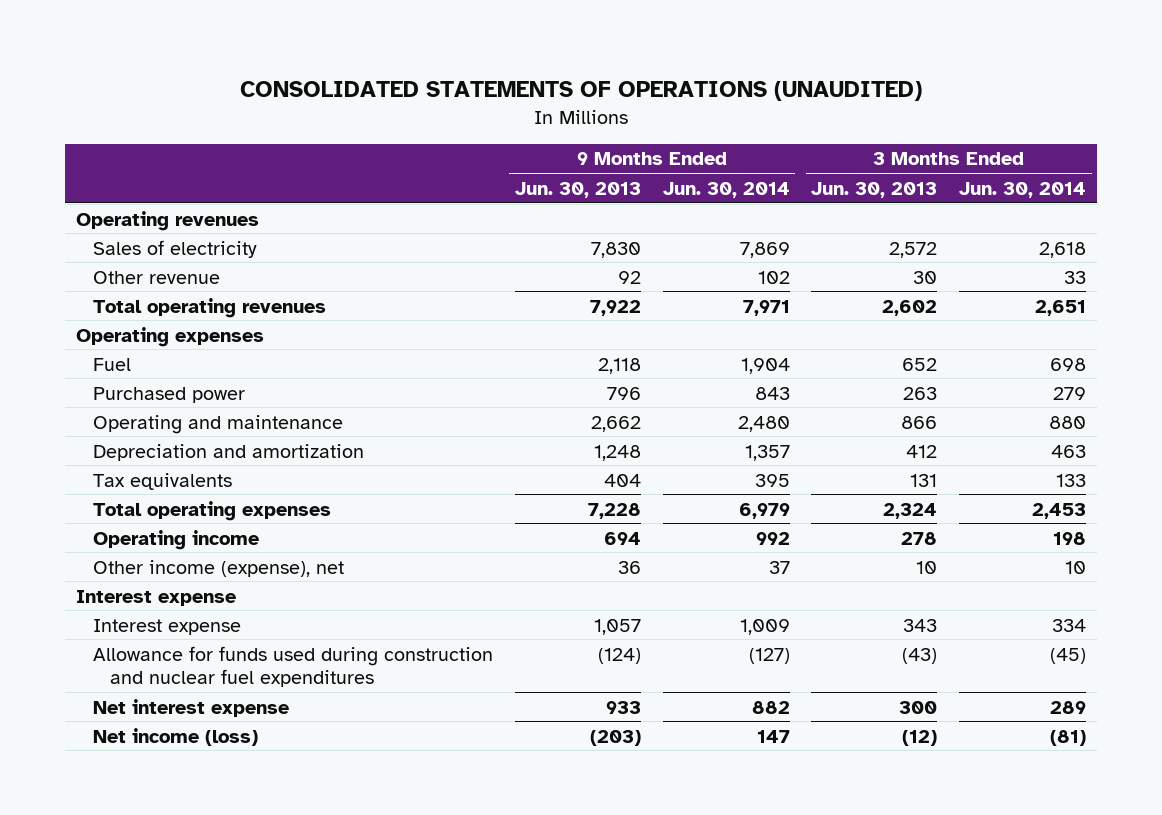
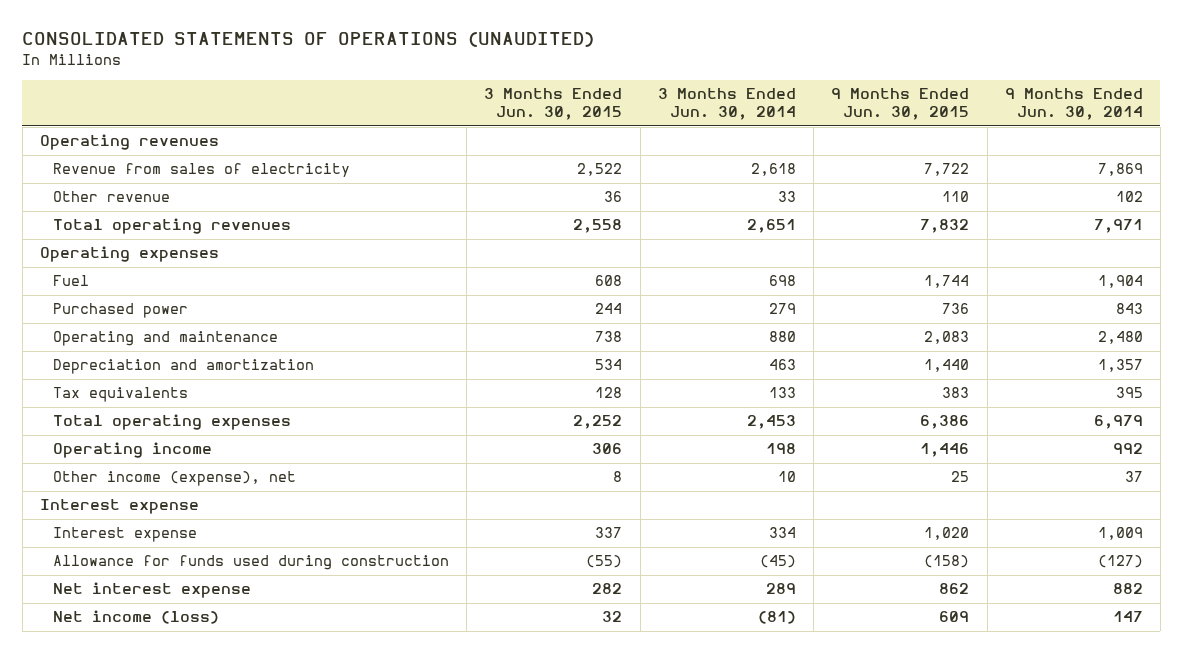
[514,181,641,198] Jun. 30, 2013 -> none
[811,181,938,198] Jun. 30, 2013 -> none
none -> [484,88,623,121] 3 Months Ended Jun. 30, 2015
none -> [831,88,970,121] 9 Months Ended Jun. 30, 2015
[92,239,257,258] Sales of electricity -> [52,163,350,178] Revenue from sales of electricity
[92,645,493,687] Allowance for funds used during construction and nuclear fuel expenditures -> [52,555,449,571] Allowance for funds used during construction

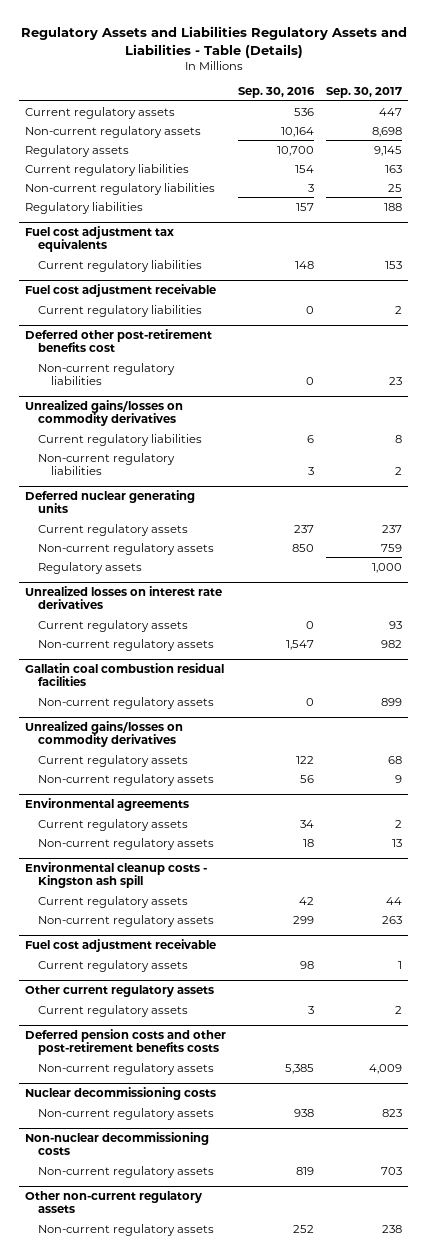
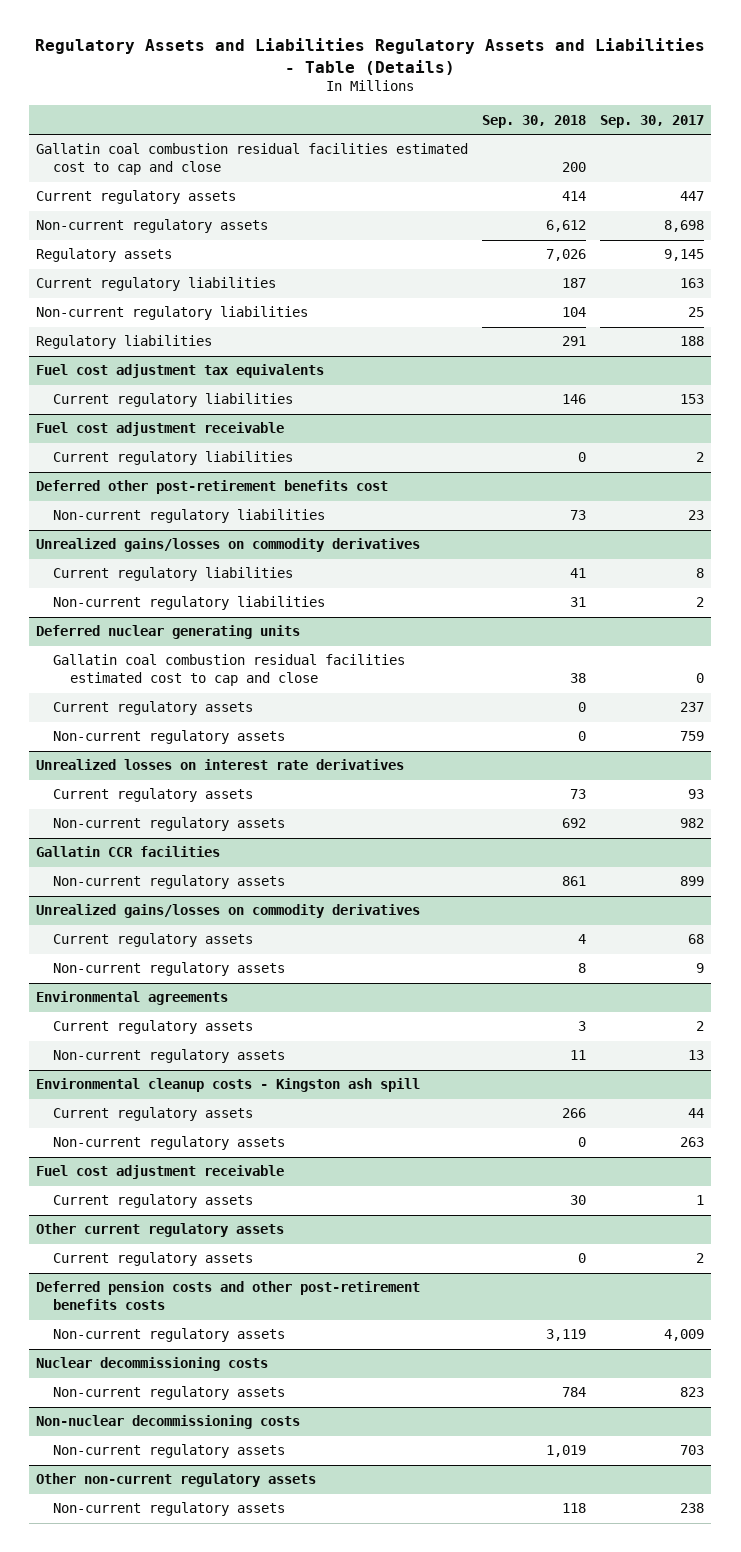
[238,87,316,99] Sep. 30, 2016 -> none
none -> [482,114,587,128] Sep. 30, 2018
none -> [36,143,469,176] Gallatin coal combustion residual facilities estimated cost to cap and close
none -> [53,654,406,687] Gallatin coal combustion residual facilities estimated cost to cap and close
[38,561,143,574] Regulatory assets -> none
[25,663,225,687] Gallatin coal combustion residual facilities -> [36,846,221,858] Gallatin CCR facilities

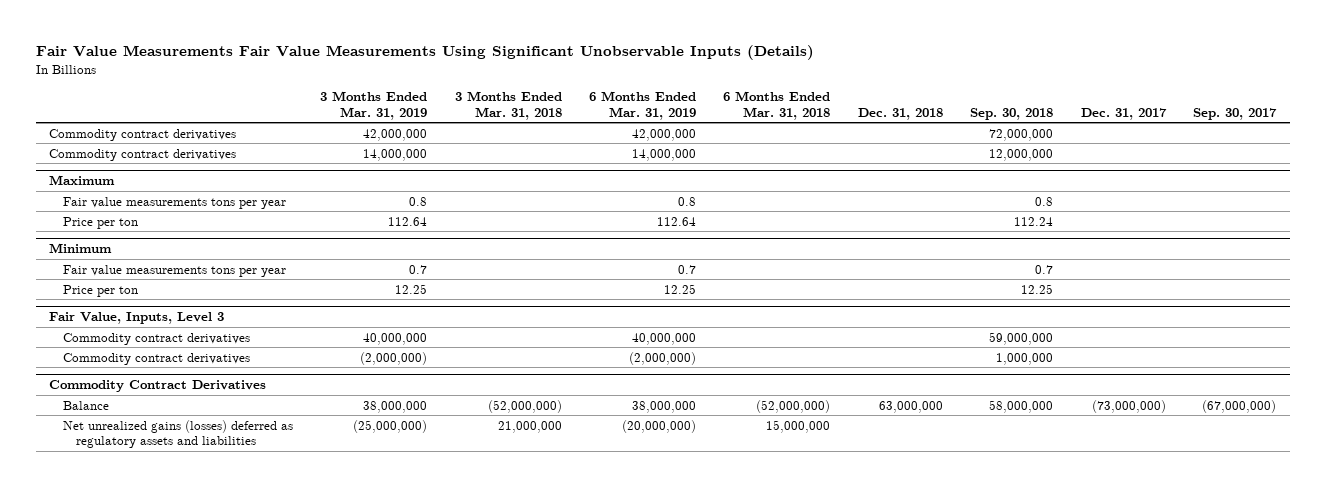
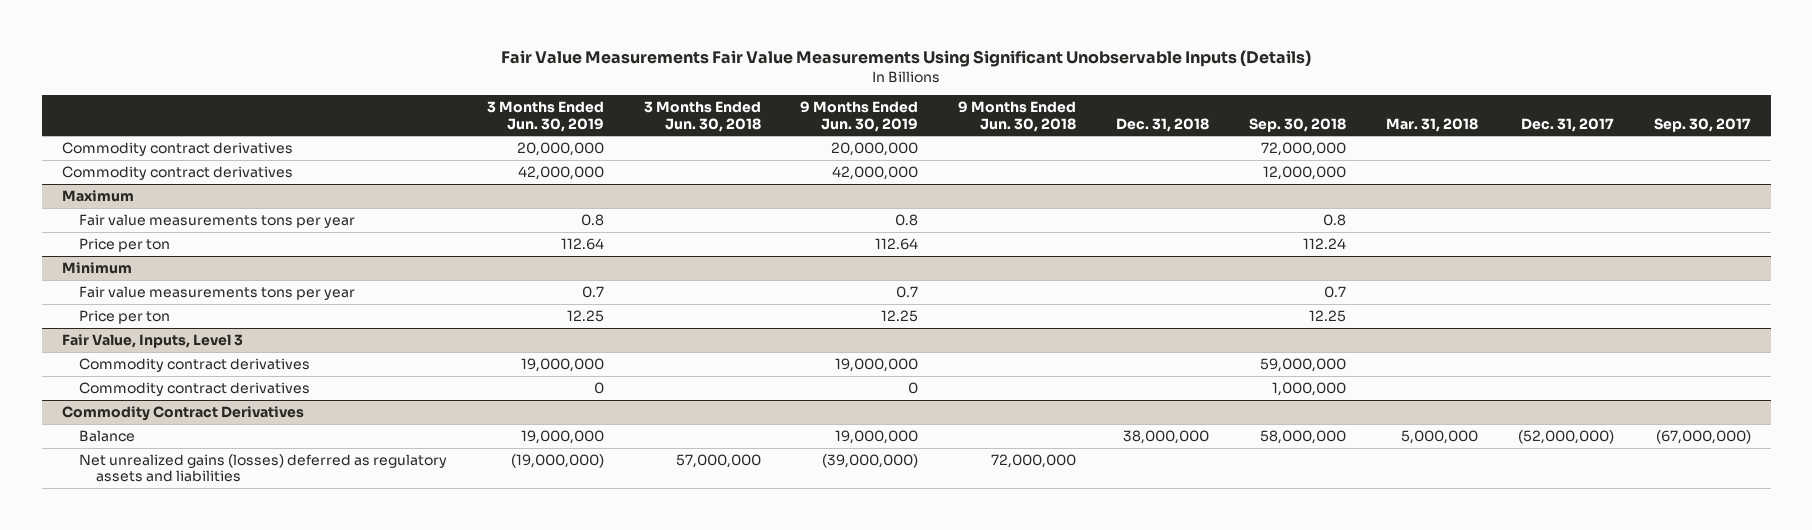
[320,91,428,120] 3 Months Ended Mar. 31, 2019 -> none
[454,91,562,120] 3 Months Ended Mar. 31, 2018 -> none
[588,91,696,120] 6 Months Ended Mar. 31, 2019 -> none
[723,91,831,120] 6 Months Ended Mar. 31, 2018 -> none
none -> [486,101,604,132] 3 Months Ended Jun. 30, 2019
none -> [643,101,761,132] 3 Months Ended Jun. 30, 2018
none -> [800,101,919,132] 9 Months Ended Jun. 30, 2019
none -> [958,101,1077,132] 9 Months Ended Jun. 30, 2018
none -> [1385,117,1478,132] Mar. 31, 2018
[878,400,943,413] 63,000,000 -> [1123,429,1210,444] 38,000,000
[1091,399,1166,413] (73,000,000) -> [1517,429,1614,444] (52,000,000)

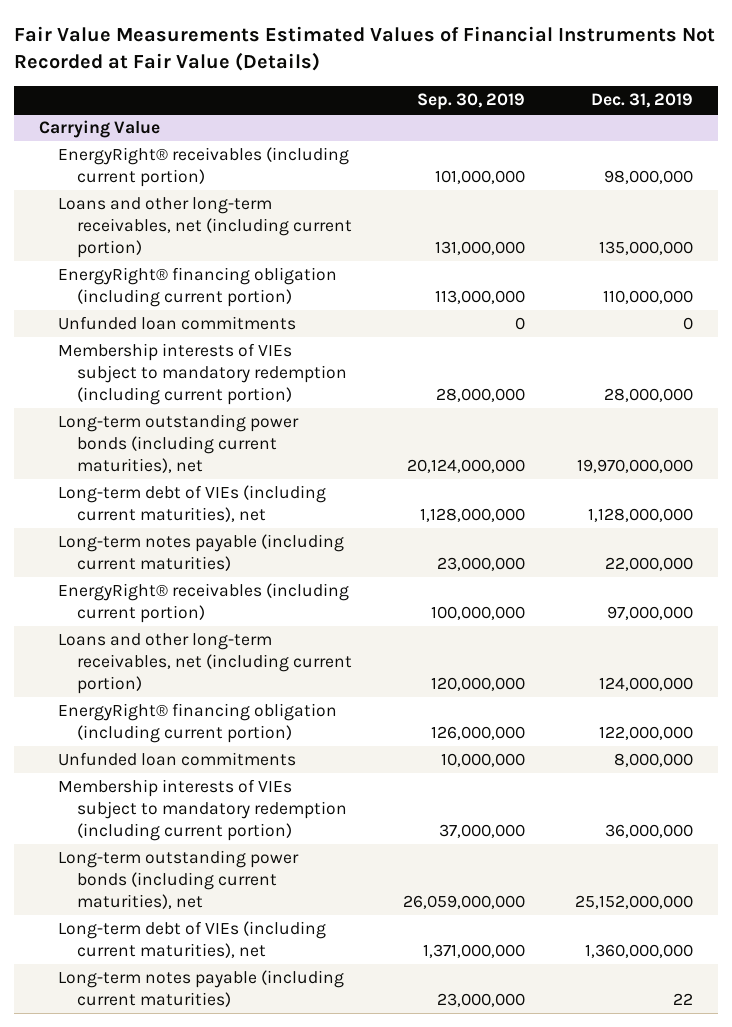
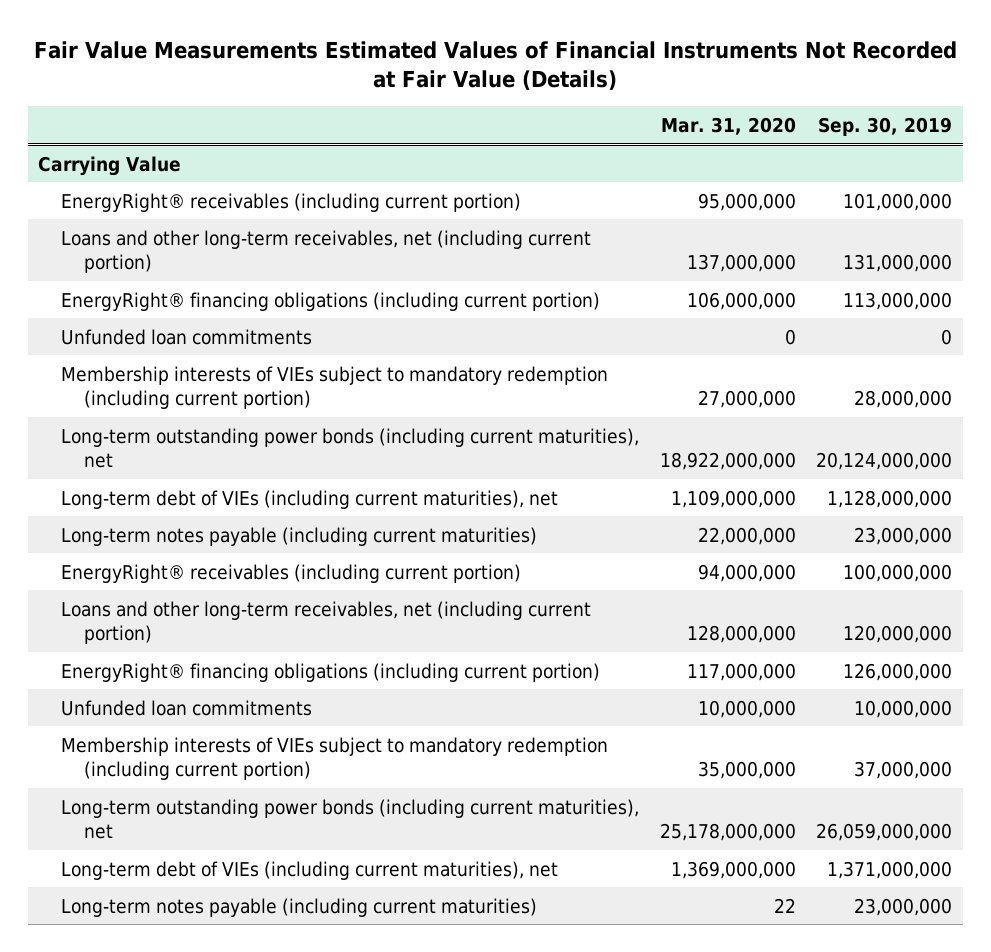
[590,93,693,109] Dec. 31, 2019 -> none
none -> [660,116,796,135] Mar. 31, 2020
[58,267,338,308] EnergyRight® financing obligation (including current portion) -> [61,291,601,311] EnergyRight® financing obligations (including current portion)
[58,703,338,744] EnergyRight® financing obligation (including current portion) -> [61,662,601,682] EnergyRight® financing obligations (including current portion)

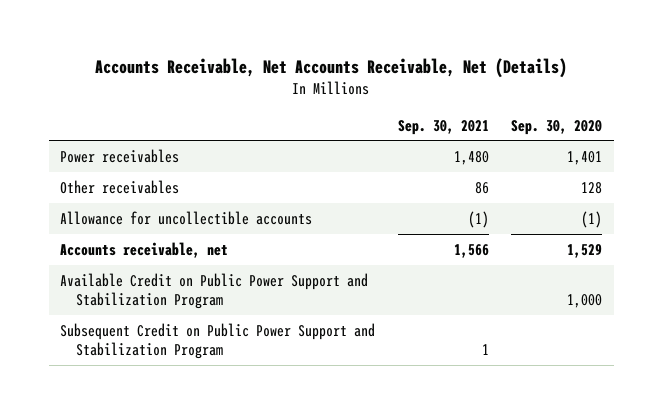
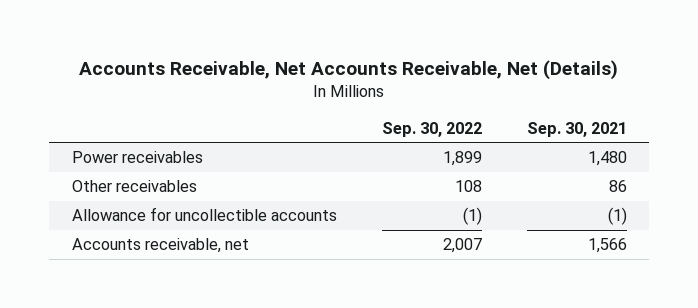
[511,119,603,135] Sep. 30, 2020 -> none
none -> [381,121,482,137] Sep. 30, 2022
[60,272,369,310] Available Credit on Public Power Support and Stabilization Program -> none
[60,322,376,360] Subsequent Credit on Public Power Support and Stabilization Program -> none

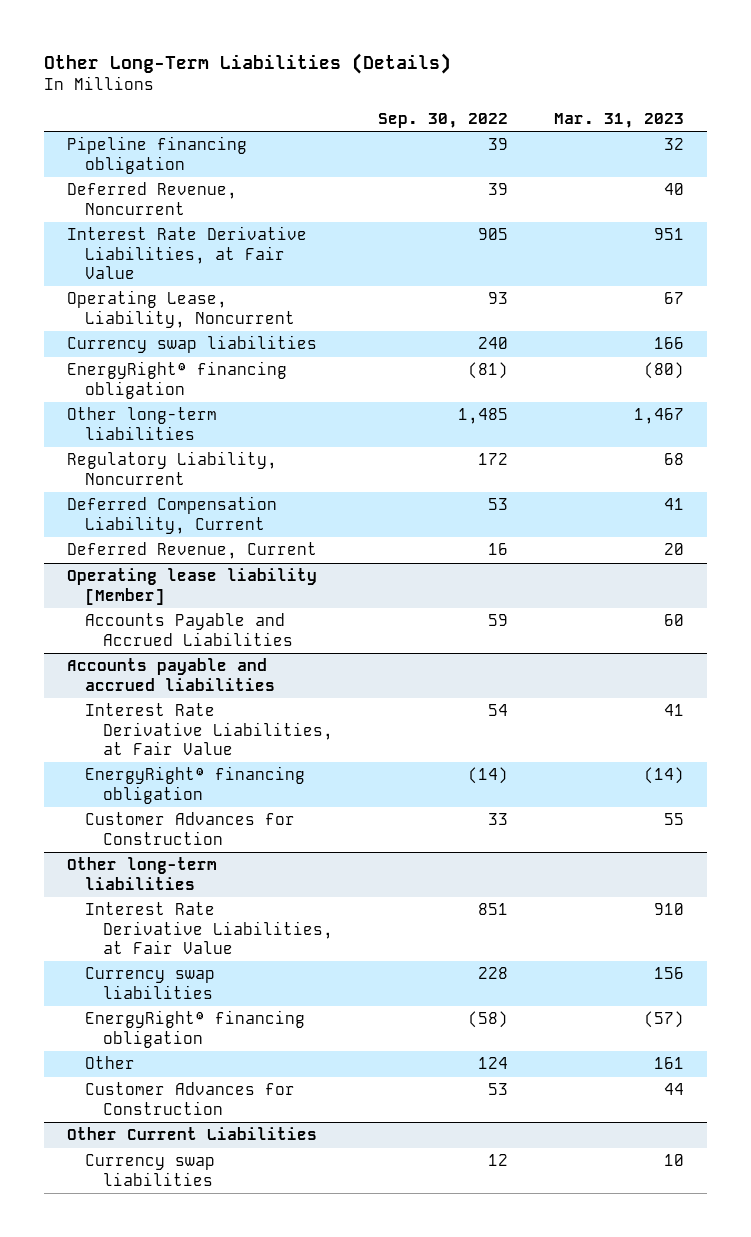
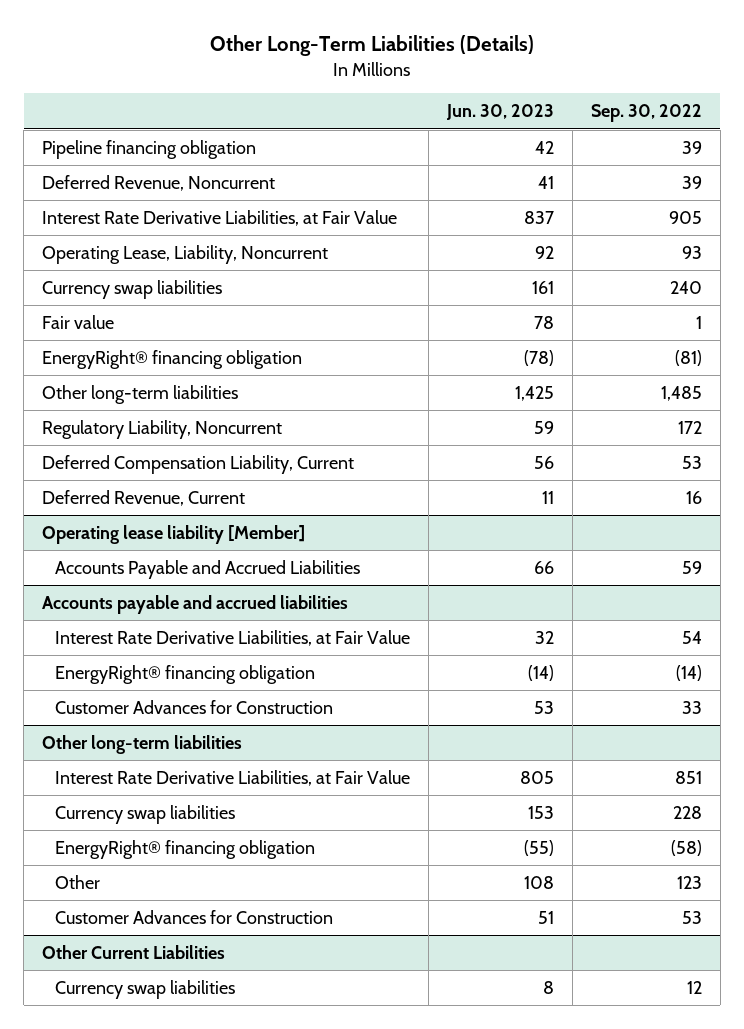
[553,112,684,128] Mar. 31, 2023 -> none
none -> [446,104,555,121] Jun. 30, 2023
none -> [41,314,114,329] Fair value
[478,1057,509,1070] 124 -> [676,875,702,889] 123

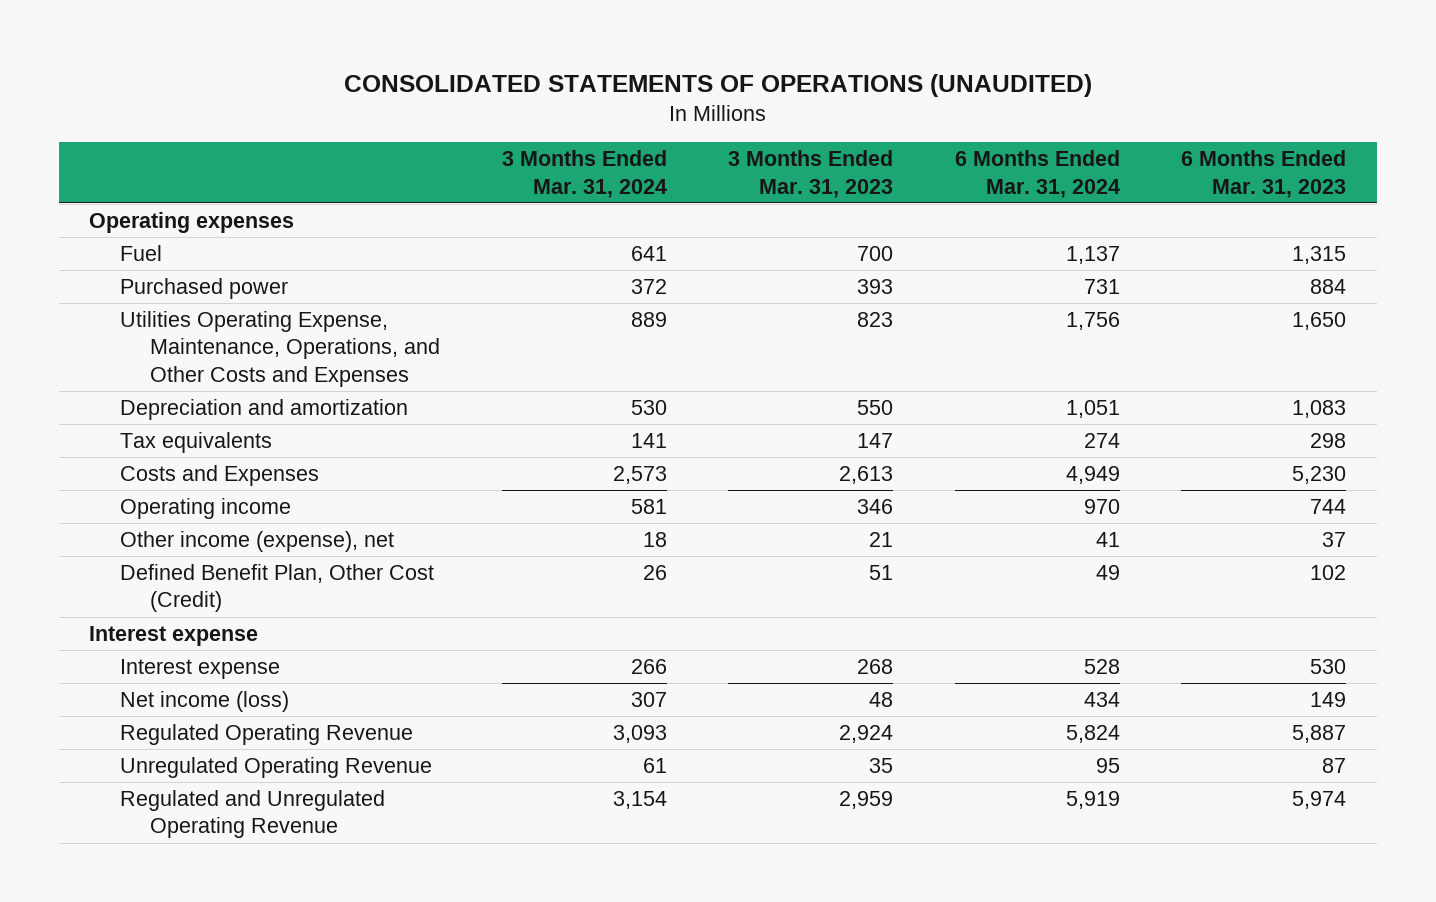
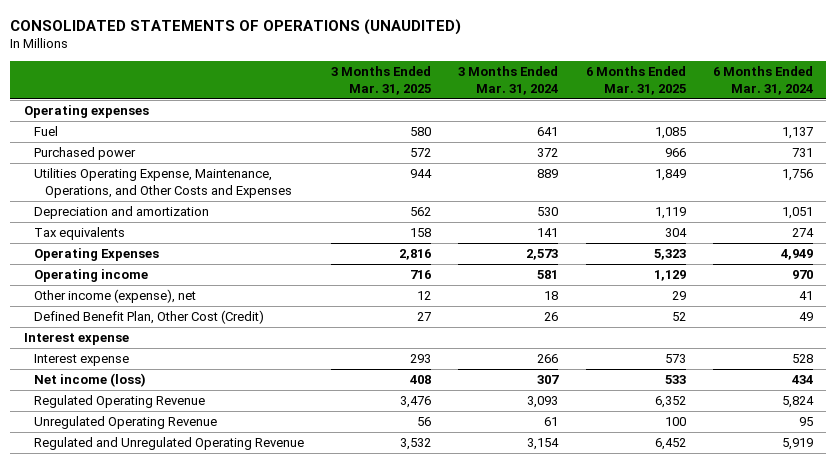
[728,150,894,198] 3 Months Ended Mar. 31, 2023 -> none
[1181,150,1347,198] 6 Months Ended Mar. 31, 2023 -> none
none -> [331,66,432,95] 3 Months Ended Mar. 31, 2025
none -> [585,66,686,95] 6 Months Ended Mar. 31, 2025
[119,464,319,486] Costs and Expenses -> [34,248,160,262] Operating Expenses

